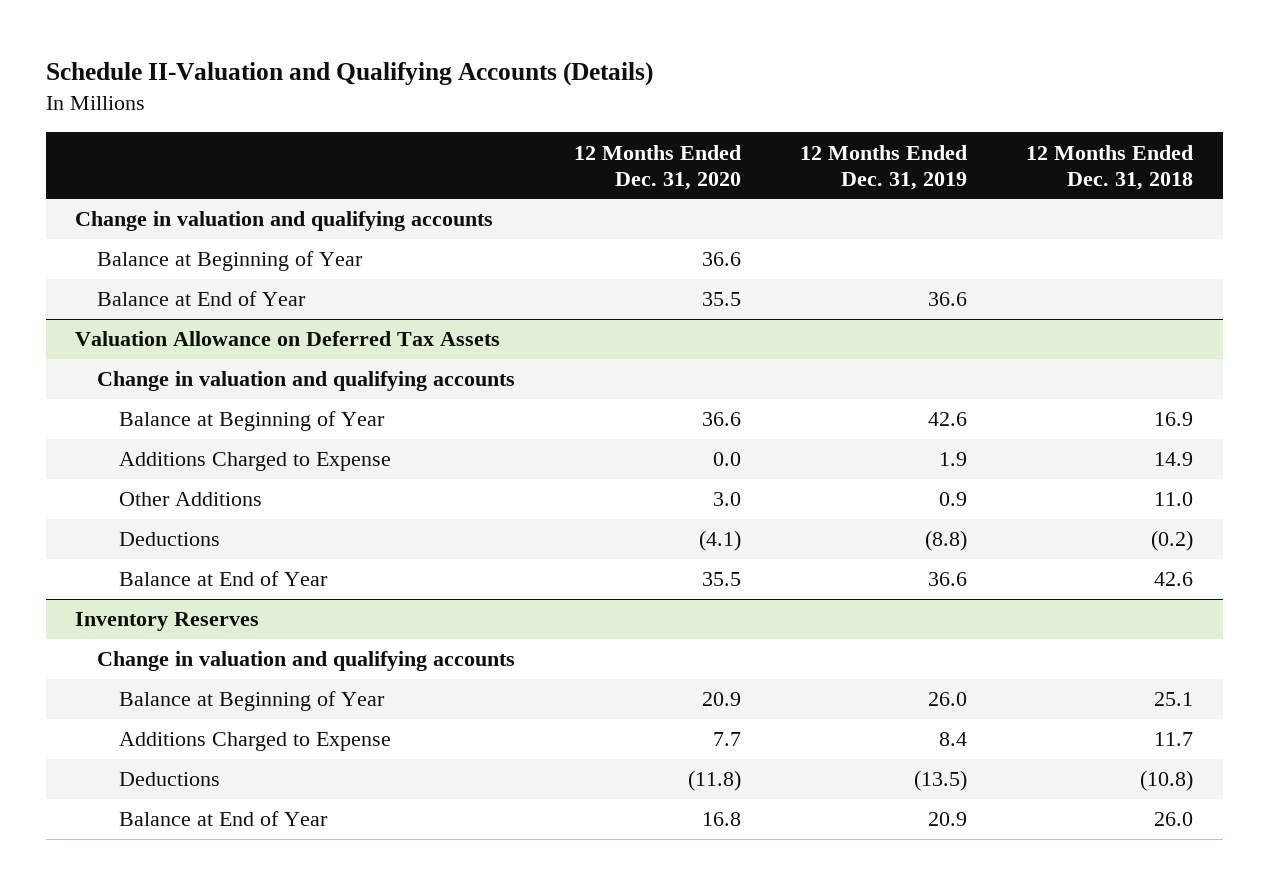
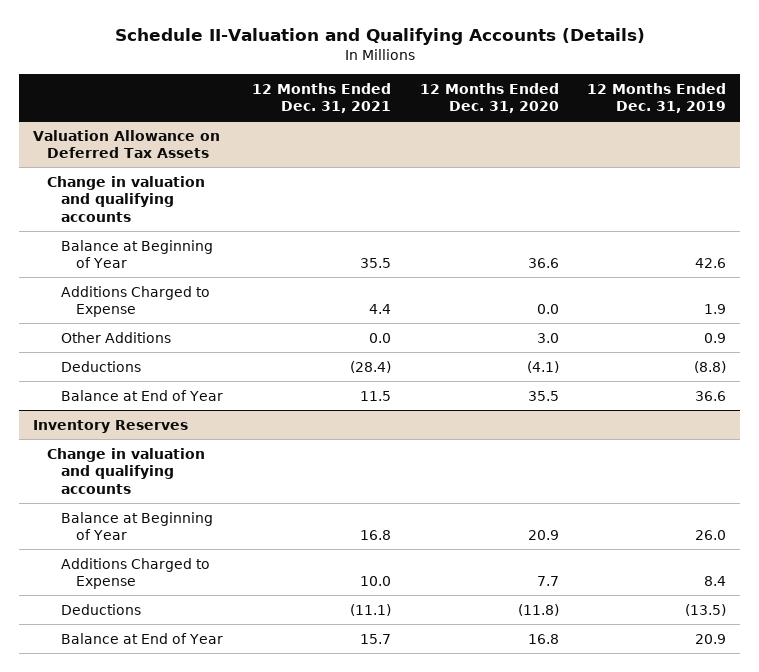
[1026,144,1194,190] 12 Months Ended Dec. 31, 2018 -> none
none -> [251,82,391,114] 12 Months Ended Dec. 31, 2021
[75,211,494,232] Change in valuation and qualifying accounts -> none
[97,251,364,272] Balance at Beginning of Year -> none
[97,291,307,307] Balance at End of Year -> none

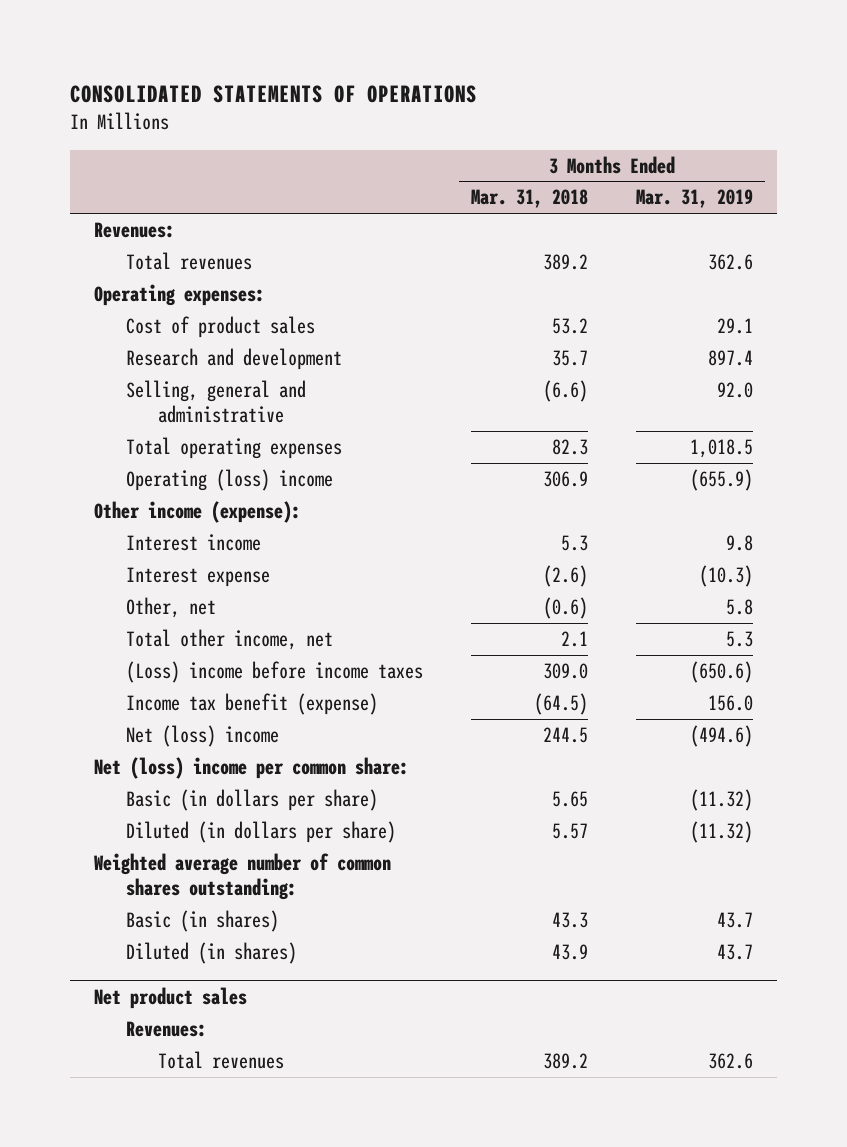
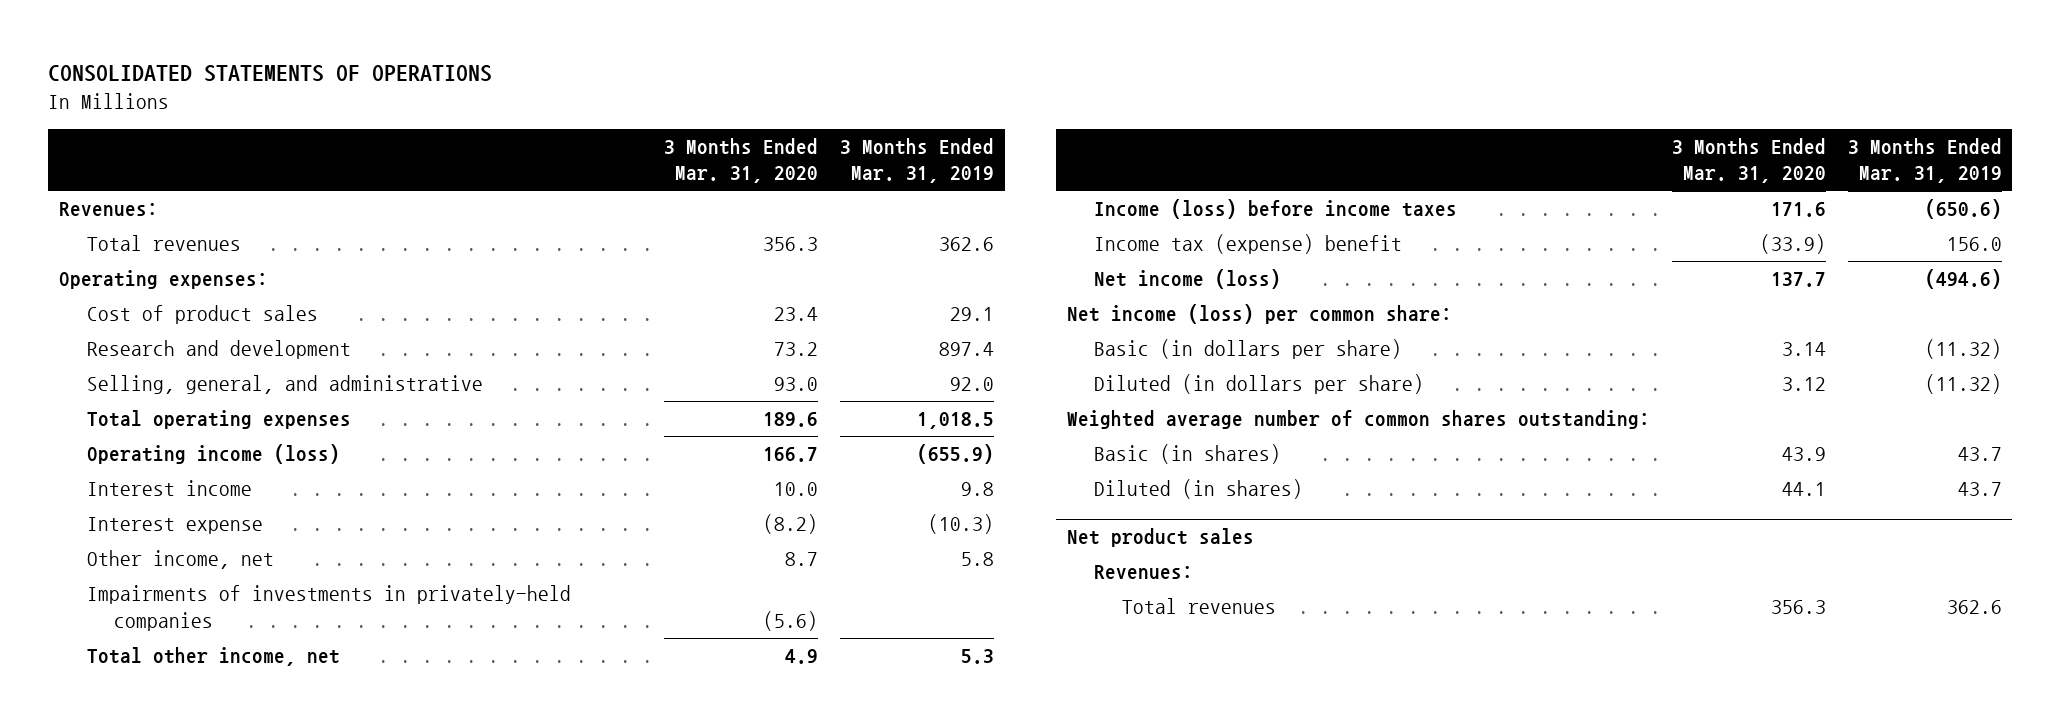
[471,189,589,209] Mar. 31, 2018 -> none
none -> [663,137,818,184] 3 Months Ended Mar. 31, 2020
[126,380,307,424] Selling, general and administrative -> [86,375,483,395] Selling, general, and administrative
[94,501,302,524] Other income (expense): -> none
[126,469,334,492] Operating (loss) income -> [86,444,340,465] Operating income (loss)
[126,597,217,619] Other, net -> [86,550,274,570] Other income, net
none -> [86,585,571,631] Impairments of investments in privately-held companies
[126,661,424,684] (Loss) income before income taxes -> [1094,199,1458,220] Income (loss) before income taxes
[126,693,379,716] Income tax benefit (expense) -> [1094,234,1403,255] Income tax (expense) benefit
[126,725,280,748] Net (loss) income -> [1094,269,1282,290] Net income (loss)
[94,757,410,780] Net (loss) income per common share: -> [1066,304,1452,325] Net income (loss) per common share:

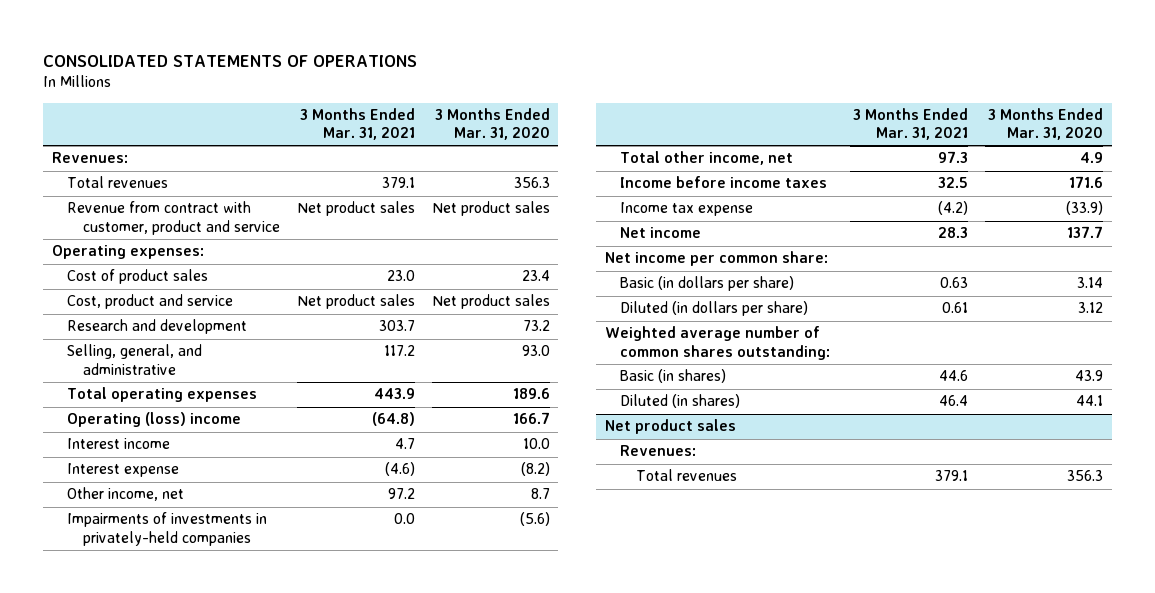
[839,137,994,184] 3 Months Ended Mar. 31, 2019 -> none
none -> [299,108,415,141] 3 Months Ended Mar. 31, 2021
none -> [67,201,280,235] Revenue from contract with customer, product and service
none -> [67,294,234,310] Cost, product and service
[86,444,340,465] Operating income (loss) -> [67,412,242,428] Operating (loss) income
[1094,199,1458,220] Income (loss) before income taxes -> [620,176,828,189] Income before income taxes
[1094,234,1403,255] Income tax (expense) benefit -> [620,202,754,217] Income tax expense
[1094,269,1282,290] Net income (loss) -> [620,227,702,239] Net income
[1066,304,1452,325] Net income (loss) per common share: -> [604,251,828,267] Net income per common share:

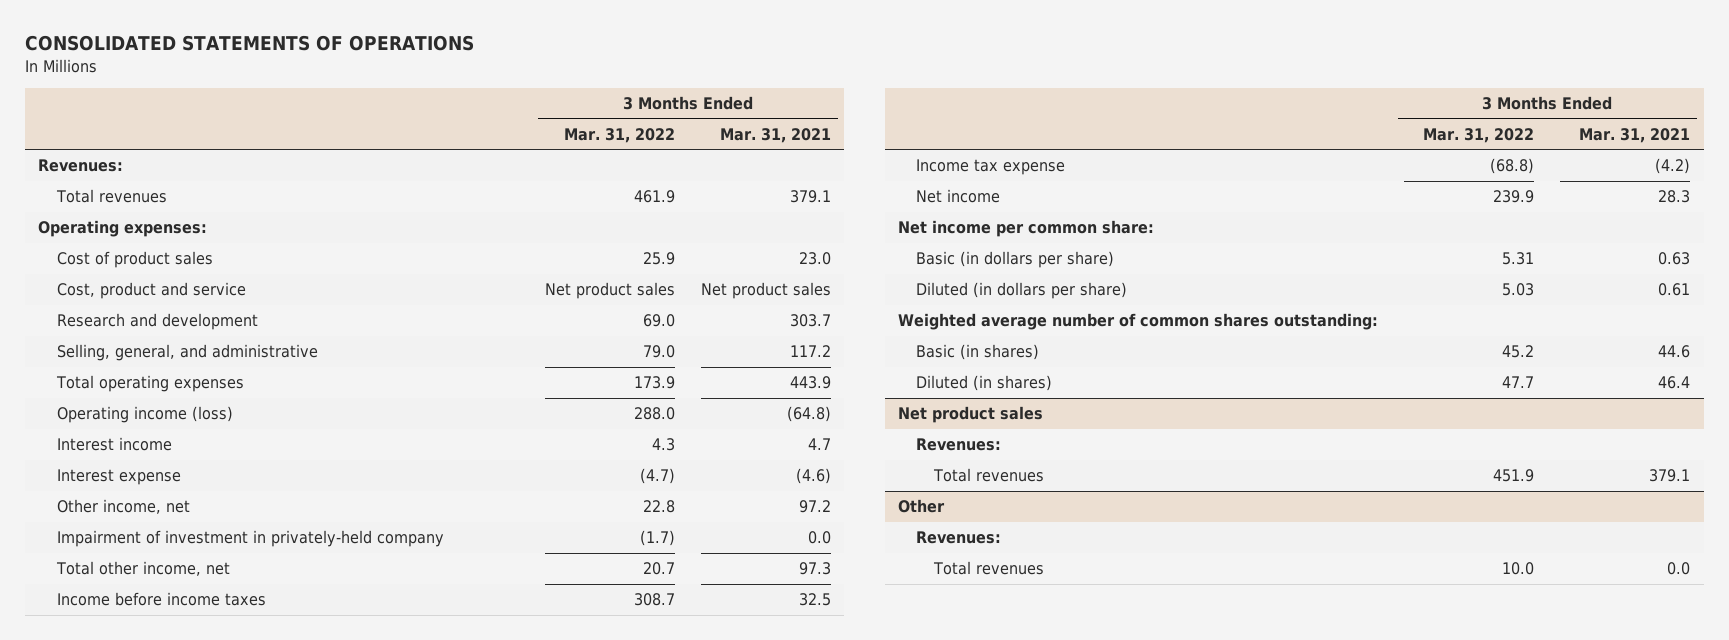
[434,108,550,141] 3 Months Ended Mar. 31, 2020 -> none
none -> [563,128,675,144] Mar. 31, 2022
[67,201,280,235] Revenue from contract with customer, product and service -> none
[67,412,242,428] Operating (loss) income -> [56,406,233,424] Operating income (loss)
[67,512,268,546] Impairments of investments in privately-held companies -> [56,530,444,548] Impairment of investment in privately-held company
none -> [897,499,945,514] Other
none -> [916,531,1002,545] Revenues:
none -> [933,561,1045,576] Total revenues

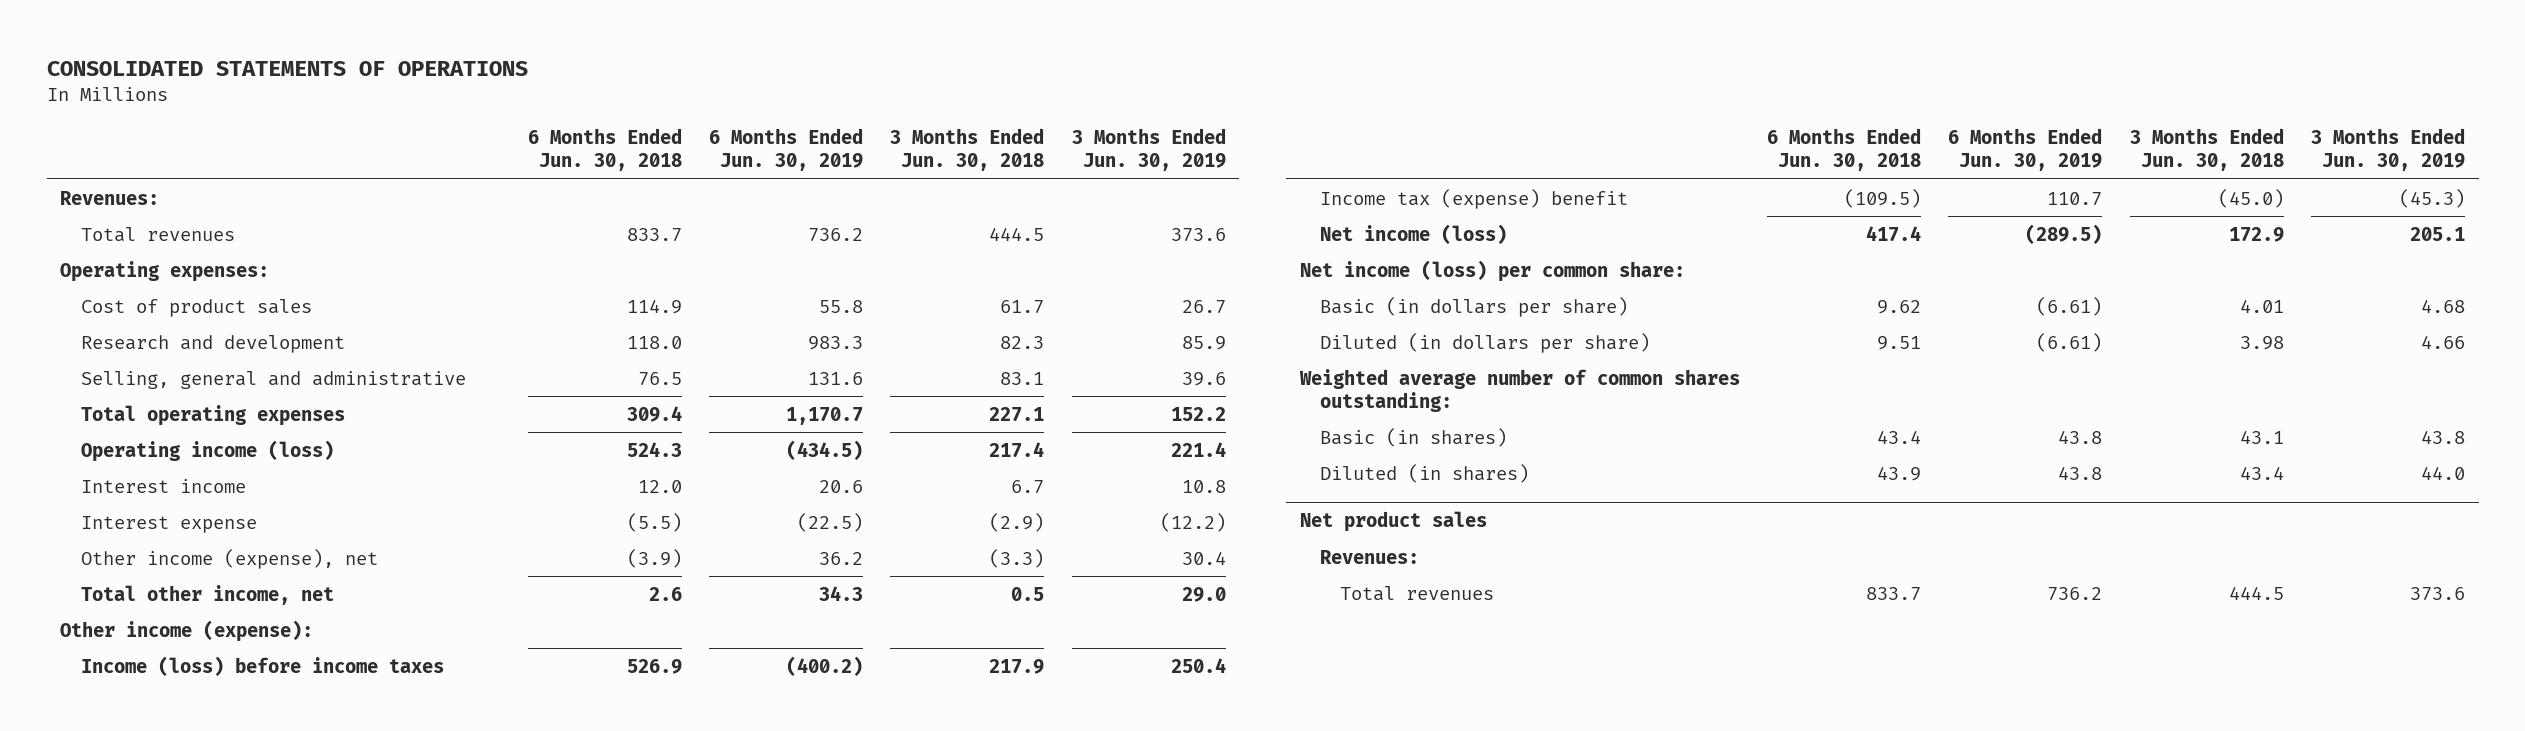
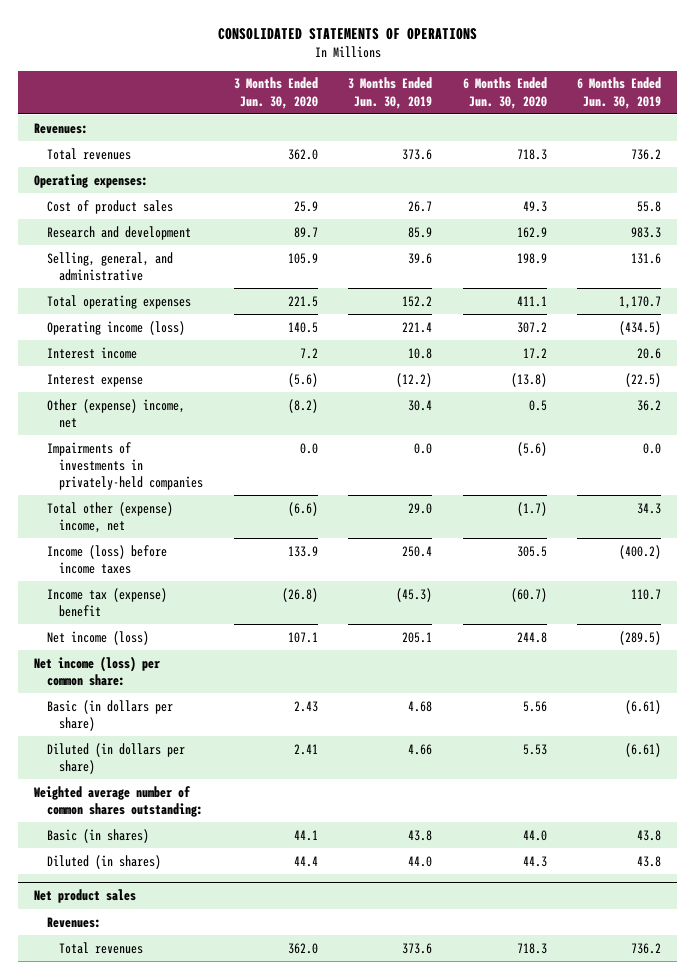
[527,127,682,172] 6 Months Ended Jun. 30, 2018 -> none
[890,127,1045,172] 3 Months Ended Jun. 30, 2018 -> none
none -> [233,77,318,109] 3 Months Ended Jun. 30, 2020
none -> [462,77,547,109] 6 Months Ended Jun. 30, 2020
[80,370,466,389] Selling, general and administrative -> [46,251,173,281] Selling, general, and administrative
[60,619,314,642] Other income (expense): -> none
[80,548,378,569] Other income (expense), net -> [46,398,185,428] Other (expense) income, net
none -> [46,441,204,491] Impairments of investments in privately-held companies
[80,584,334,605] Total other income, net -> [46,501,173,533] Total other (expense) income, net

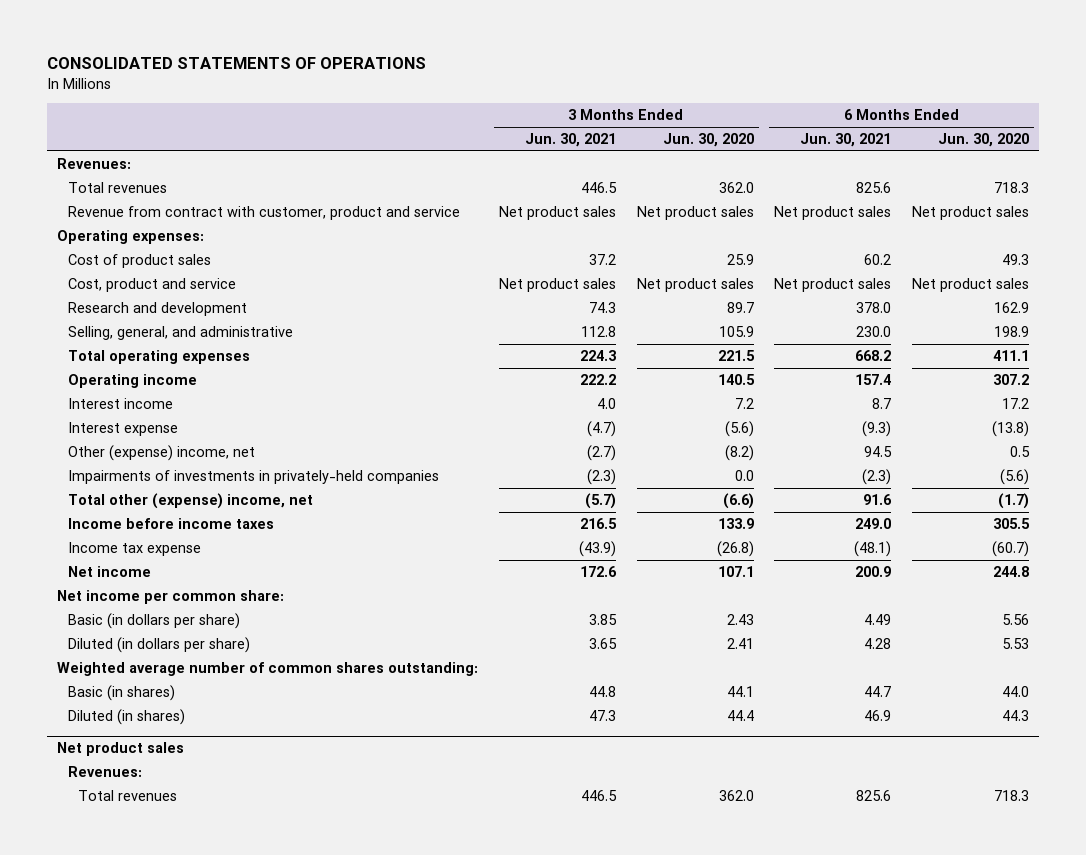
[348,77,433,109] 3 Months Ended Jun. 30, 2019 -> none
[577,77,662,109] 6 Months Ended Jun. 30, 2019 -> none
none -> [524,133,616,148] Jun. 30, 2021
none -> [800,133,892,148] Jun. 30, 2021
none -> [67,205,460,220] Revenue from contract with customer, product and service
none -> [67,277,236,292] Cost, product and service
[46,320,185,335] Operating income (loss) -> [67,373,197,388] Operating income
[46,544,167,574] Income (loss) before income taxes -> [67,517,274,529] Income before income taxes
[46,587,167,617] Income tax (expense) benefit -> [67,541,201,556] Income tax expense
[46,630,149,645] Net income (loss) -> [67,565,151,577] Net income
[33,655,160,686] Net income (loss) per common share: -> [57,589,285,604] Net income per common share:

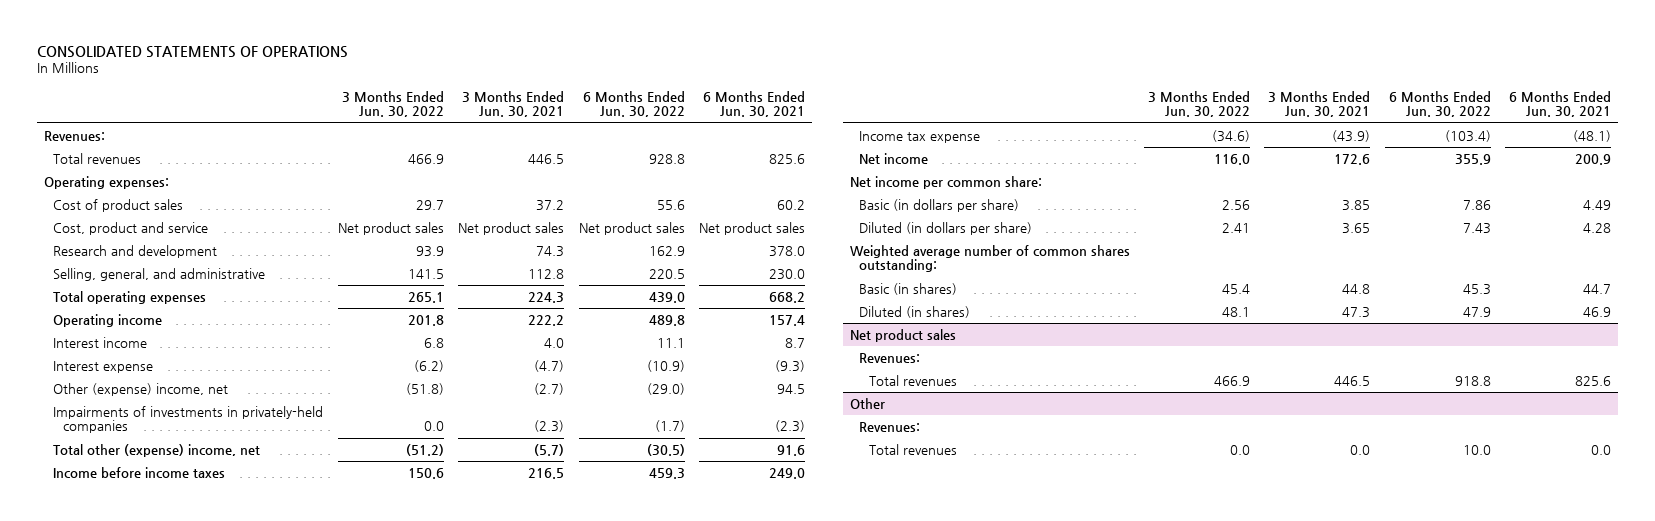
[662,133,754,148] Jun. 30, 2020 -> none
[937,133,1029,148] Jun. 30, 2020 -> none
none -> [342,90,445,118] 3 Months Ended Jun. 30, 2022
none -> [582,90,685,118] 6 Months Ended Jun. 30, 2022
[67,205,460,220] Revenue from contract with customer, product and service -> none
none -> [849,398,885,410] Other
none -> [859,422,921,433] Revenues:
none -> [868,444,957,456] Total revenues

